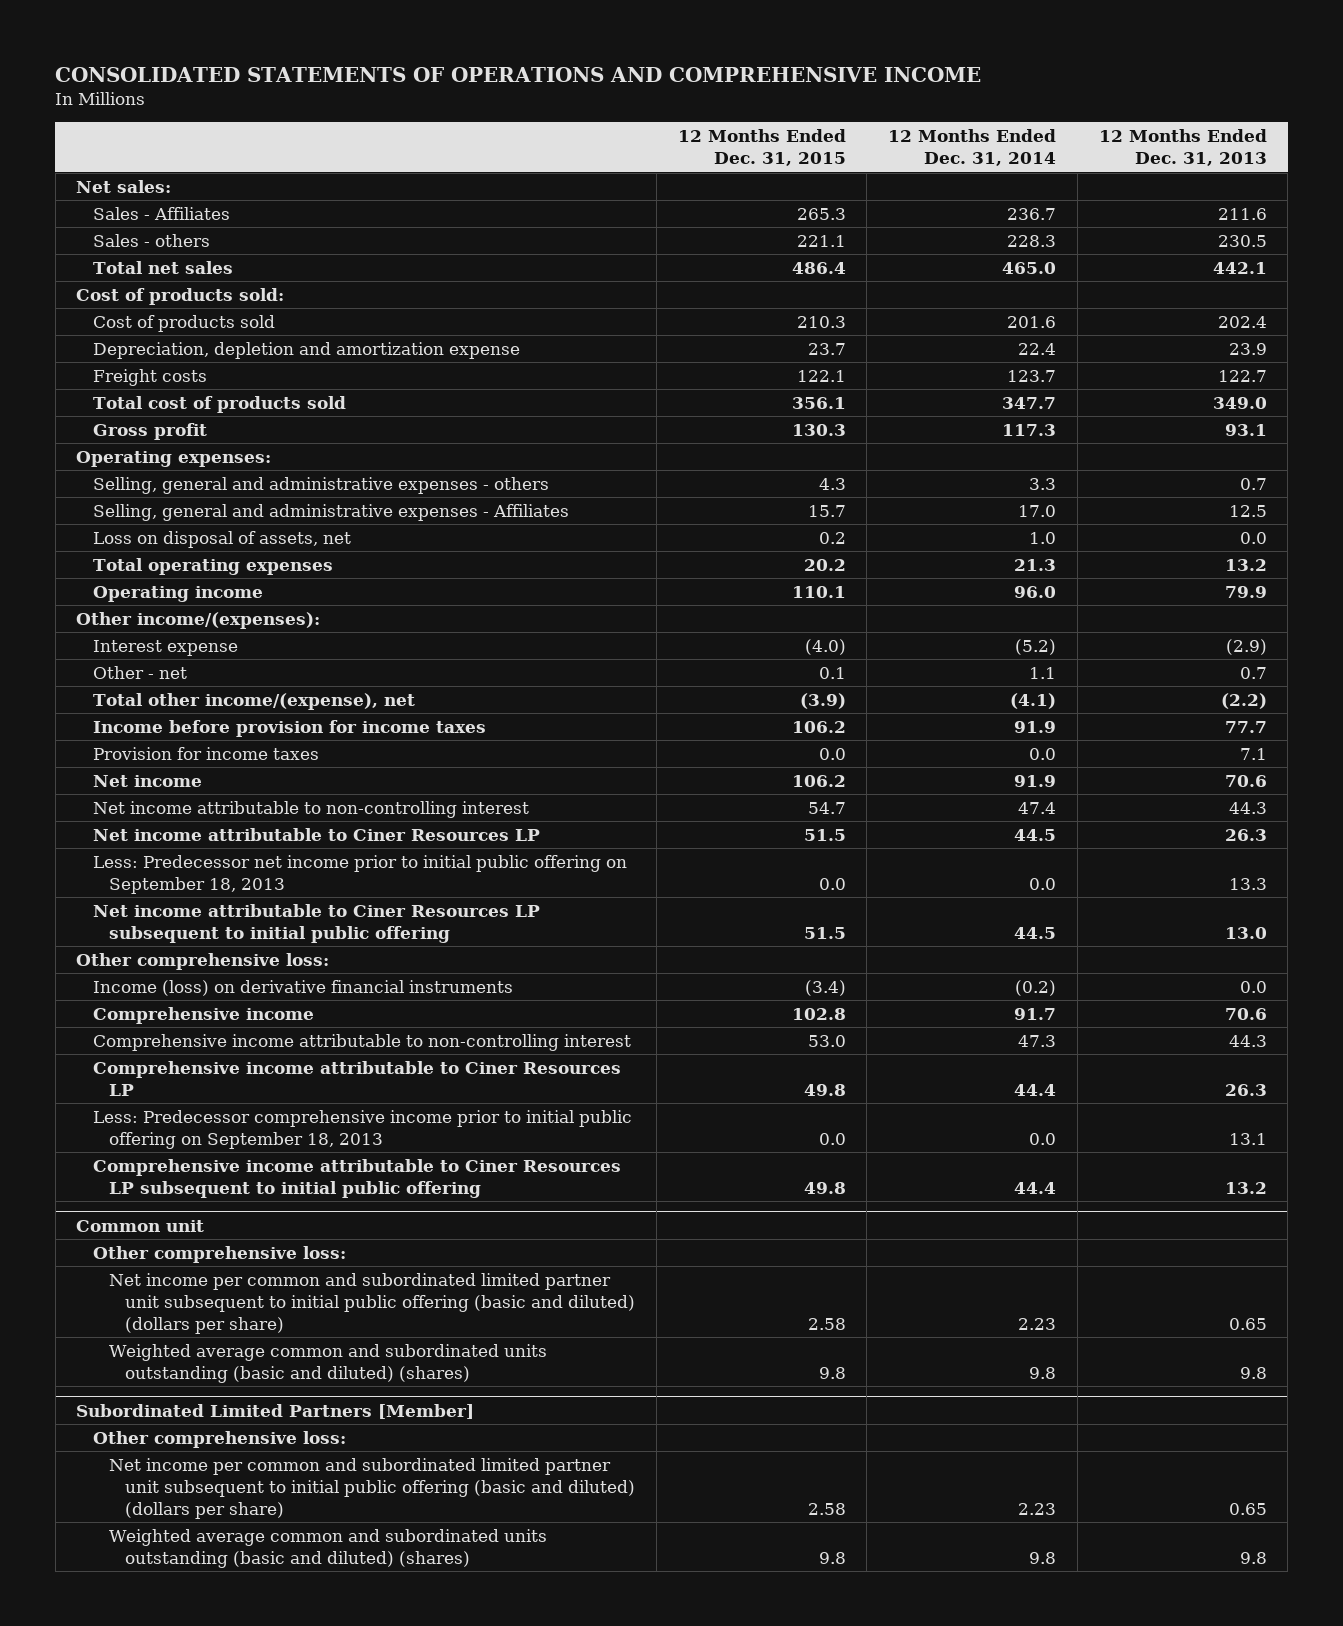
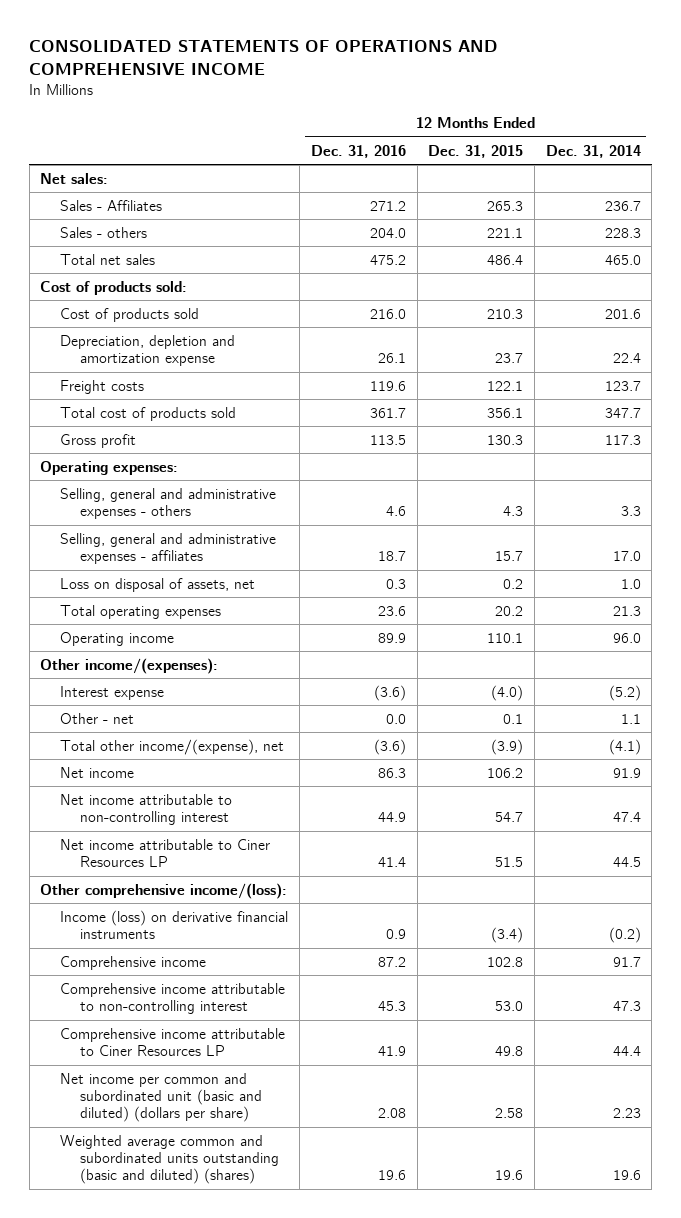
[1098,129,1267,167] 12 Months Ended Dec. 31, 2013 -> none
none -> [310,144,406,158] Dec. 31, 2016
[92,503,569,521] Selling, general and administrative expenses - Affiliates -> [60,532,277,564] Selling, general and administrative expenses - affiliates
[92,719,486,737] Income before provision for income taxes -> none
[92,746,319,760] Provision for income taxes -> none
[92,854,627,894] Less: Predecessor net income prior to initial public offering on September 18, 2013 -> none
[92,903,540,943] Net income attributable to Ciner Resources LP subsequent to initial public offering -> none
[76,952,330,970] Other comprehensive loss: -> [40,882,288,899] Other comprehensive income/(loss):
[92,1109,632,1149] Less: Predecessor comprehensive income prior to initial public offering on September 18, 2013 -> none
[92,1158,621,1198] Comprehensive income attributable to Ciner Resources LP subsequent to initial public offering -> none
[76,1219,205,1232] Common unit -> none
[92,1245,346,1263] Other comprehensive loss: -> none
[76,1403,475,1419] Subordinated Limited Partners [Member] -> none
[92,1430,346,1448] Other comprehensive loss: -> none
[108,1457,636,1519] Net income per common and subordinated limited partner unit subsequent to initial public offering (basic and diluted) (dollars per share) -> none
[108,1528,547,1568] Weighted average common and subordinated units outstanding (basic and diluted) (shares) -> none
[108,1272,636,1334] Net income per common and subordinated limited partner unit subsequent to initial public offering (basic and diluted) (dollars per share) -> [60,1072,263,1122] Net income per common and subordinated unit (basic and diluted) (dollars per share)
[818,1366,846,1379] 9.8 -> [495,1169,524,1180] 19.6
[1029,1366,1057,1379] 9.8 -> [612,1169,641,1180] 19.6

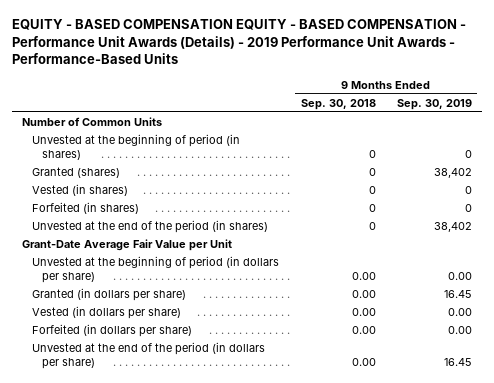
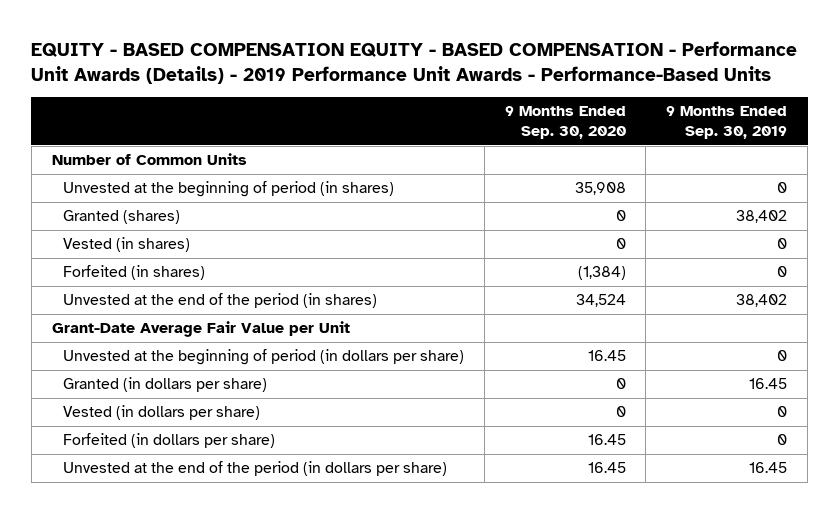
[300,98,376,110] Sep. 30, 2018 -> none
none -> [504,106,626,140] 9 Months Ended Sep. 30, 2020
[447,272,472,281] 0.00 -> [777,350,788,362] 0
[447,308,472,317] 0.00 -> [777,406,788,418] 0
[447,326,472,335] 0.00 -> [777,434,788,446] 0

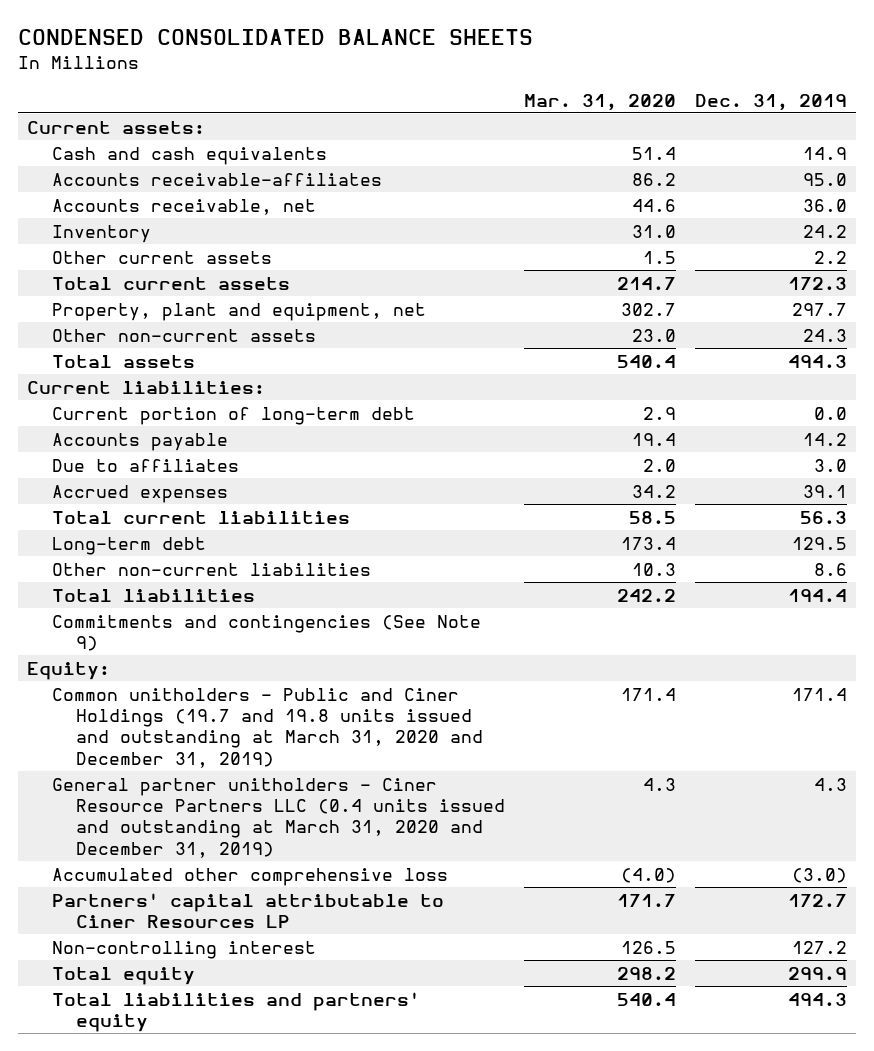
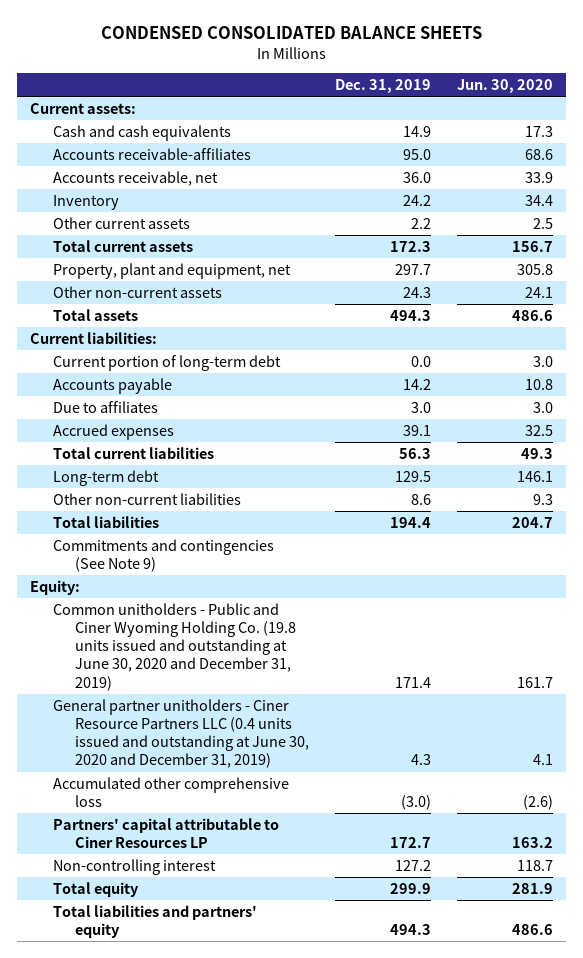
[524,93,677,111] Mar. 31, 2020 -> none
none -> [457,79,554,94] Jun. 30, 2020
[51,687,484,768] Common unitholders - Public and Ciner Holdings (19.7 and 19.8 units issued and outstanding at March 31, 2020 and December 31, 2019) -> [52,602,297,691] Common unitholders - Public and Ciner Wyoming Holding Co. (19.8 units issued and outstanding at June 30, 2020 and December 31, 2019)
[51,777,506,858] General partner unitholders - Ciner Resource Partners LLC (0.4 units issued and outstanding at March 31, 2020 and December 31, 2019) -> [52,698,310,769] General partner unitholders - Ciner Resource Partners LLC (0.4 units issued and outstanding at June 30, 2020 and December 31, 2019)

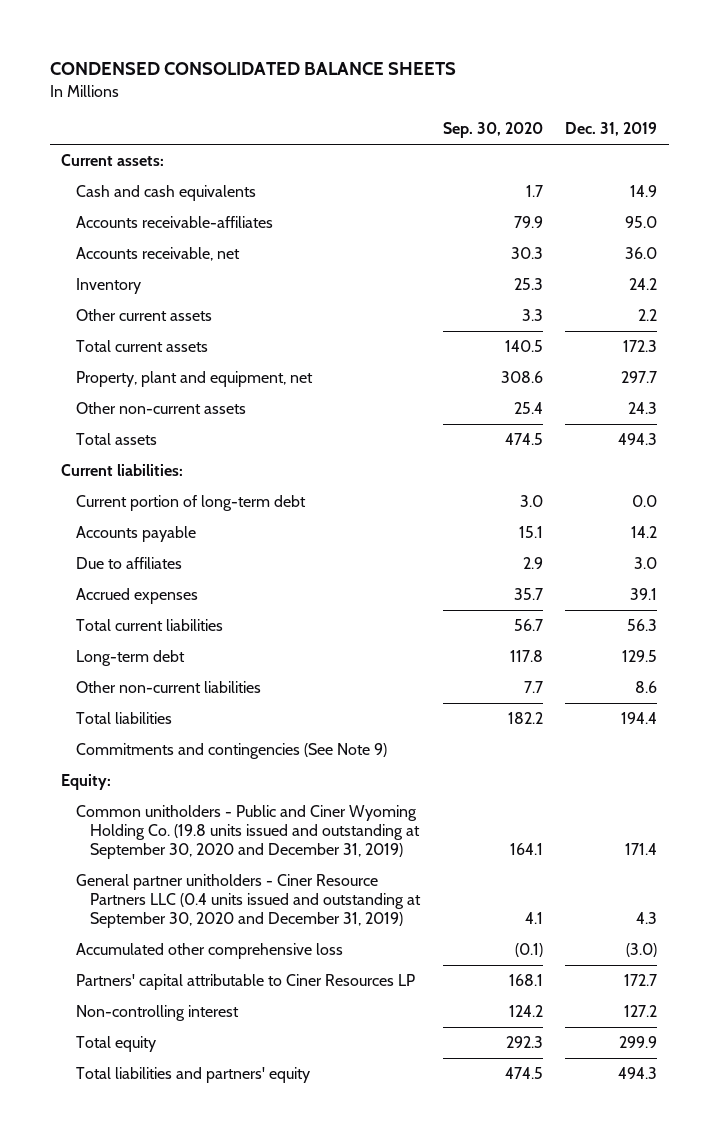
[457,79,554,94] Jun. 30, 2020 -> none
none -> [442,122,543,139] Sep. 30, 2020
[52,602,297,691] Common unitholders - Public and Ciner Wyoming Holding Co. (19.8 units issued and outstanding at June 30, 2020 and December 31, 2019) -> [75,805,421,860] Common unitholders - Public and Ciner Wyoming Holding Co. (19.8 units issued and outstanding at September 30, 2020 and December 31, 2019)
[52,698,310,769] General partner unitholders - Ciner Resource Partners LLC (0.4 units issued and outstanding at June 30, 2020 and December 31, 2019) -> [75,874,422,929] General partner unitholders - Ciner Resource Partners LLC (0.4 units issued and outstanding at September 30, 2020 and December 31, 2019)

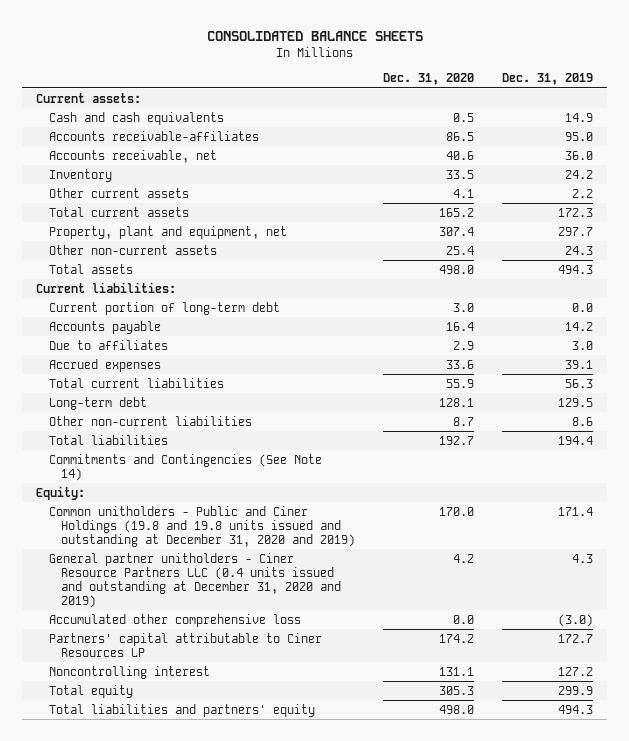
[49,62,456,76] CONDENSED CONSOLIDATED BALANCE SHEETS -> [206,30,423,41] CONSOLIDATED BALANCE SHEETS
[442,122,543,139] Sep. 30, 2020 -> none
none -> [383,73,475,86] Dec. 31, 2020
[75,743,387,760] Commitments and contingencies (See Note 9) -> [48,453,322,481] Commitments and Contingencies (See Note 14)
[75,805,421,860] Common unitholders - Public and Ciner Wyoming Holding Co. (19.8 units issued and outstanding at September 30, 2020 and December 31, 2019) -> [48,505,356,547] Common unitholders - Public and Ciner Holdings (19.8 and 19.8 units issued and outstanding at December 31, 2020 and 2019)
[75,874,422,929] General partner unitholders - Ciner Resource Partners LLC (0.4 units issued and outstanding at September 30, 2020 and December 31, 2019) -> [48,552,342,609] General partner unitholders - Ciner Resource Partners LLC (0.4 units issued and outstanding at December 31, 2020 and 2019)
[75,1005,239,1022] Non-controlling interest -> [48,665,210,679] Noncontrolling interest

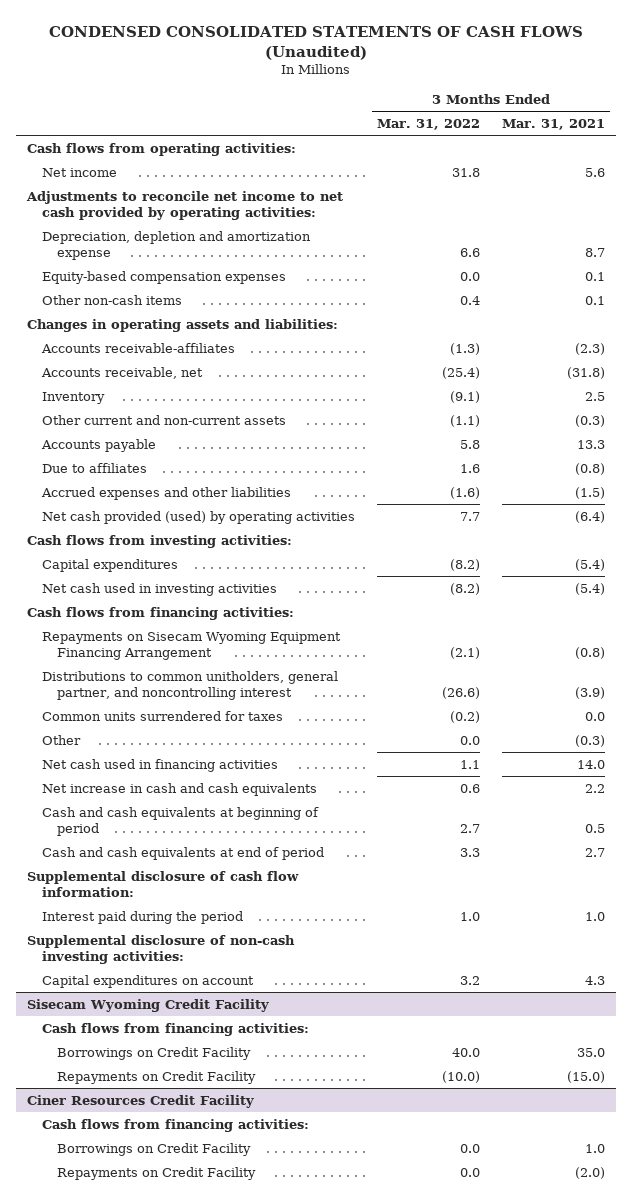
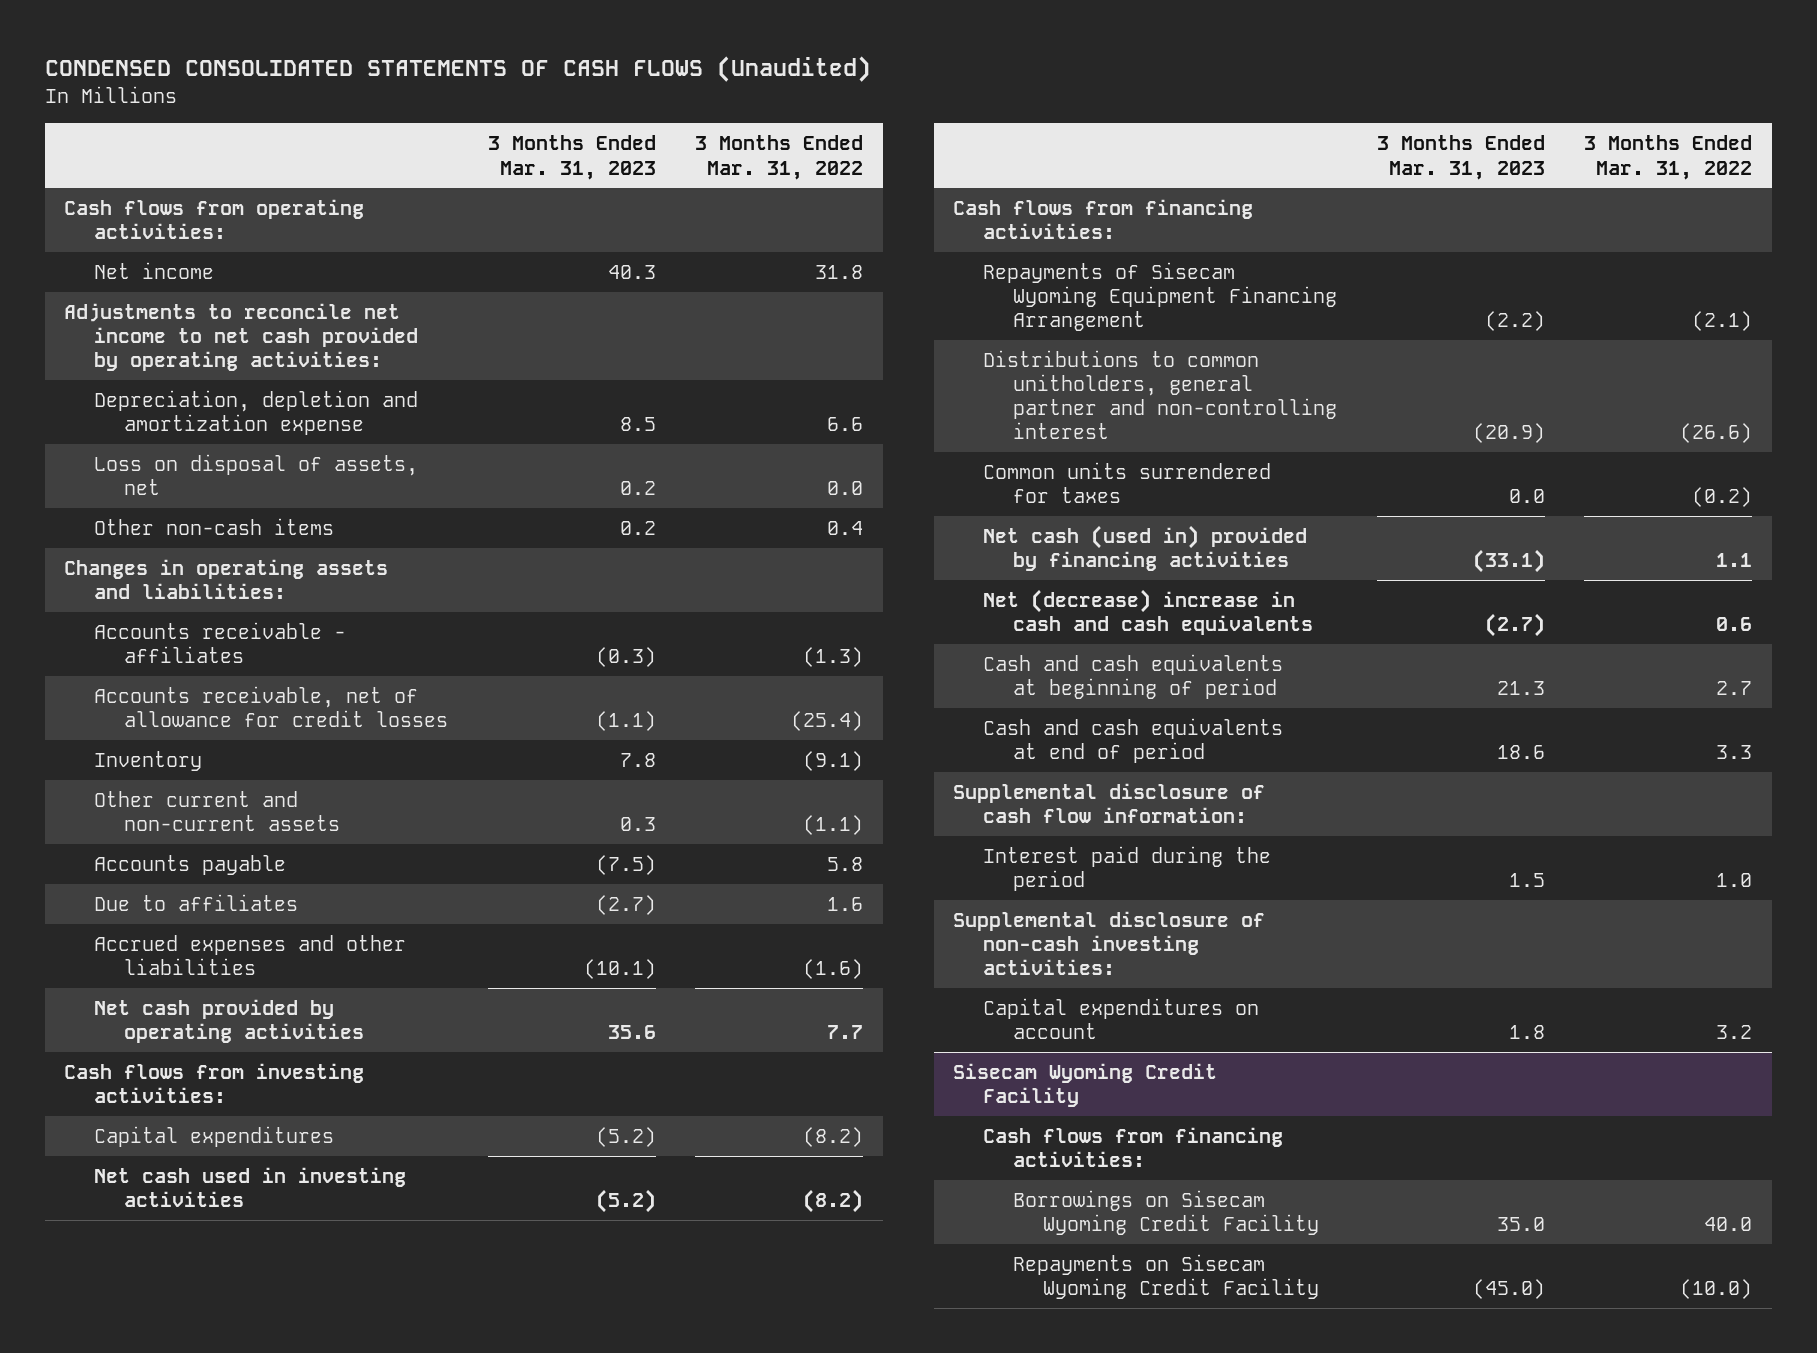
[501,118,605,130] Mar. 31, 2021 -> none
none -> [487,135,656,180] 3 Months Ended Mar. 31, 2023
[42,270,287,284] Equity-based compensation expenses -> none
none -> [94,453,419,496] Loss on disposal of assets, net
[41,342,236,353] Accounts receivable-affiliates -> [94,621,347,664] Accounts receivable - affiliates
[41,366,204,379] Accounts receivable, net -> [94,685,449,728] Accounts receivable, net of allowance for credit losses
[42,510,356,524] Net cash provided (used) by operating activities -> [94,998,365,1044] Net cash provided by operating activities
[42,631,342,661] Repayments on Sisecam Wyoming Equipment Financing Arrangement -> [983,261,1338,332] Repayments of Sisecam Wyoming Equipment Financing Arrangement
[42,670,339,701] Distributions to common unitholders, general partner, and noncontrolling interest -> [983,349,1338,440] Distributions to common unitholders, general partner and non-controlling interest
[42,734,82,745] Other -> none
[42,758,279,772] Net cash used in financing activities -> [983,524,1308,572] Net cash (used in) provided by financing activities
[42,782,318,796] Net increase in cash and cash equivalents -> [983,588,1314,636] Net (decrease) increase in cash and cash equivalents
[27,1094,255,1108] Ciner Resources Credit Facility -> none
[42,1118,310,1132] Cash flows from financing activities: -> none
[56,1142,251,1156] Borrowings on Credit Facility -> none
[56,1166,256,1180] Repayments on Credit Facility -> none
[56,1046,251,1060] Borrowings on Credit Facility -> [1013,1189,1319,1236] Borrowings on Sisecam Wyoming Credit Facility
[56,1070,256,1084] Repayments on Credit Facility -> [1013,1253,1319,1300] Repayments on Sisecam Wyoming Credit Facility

